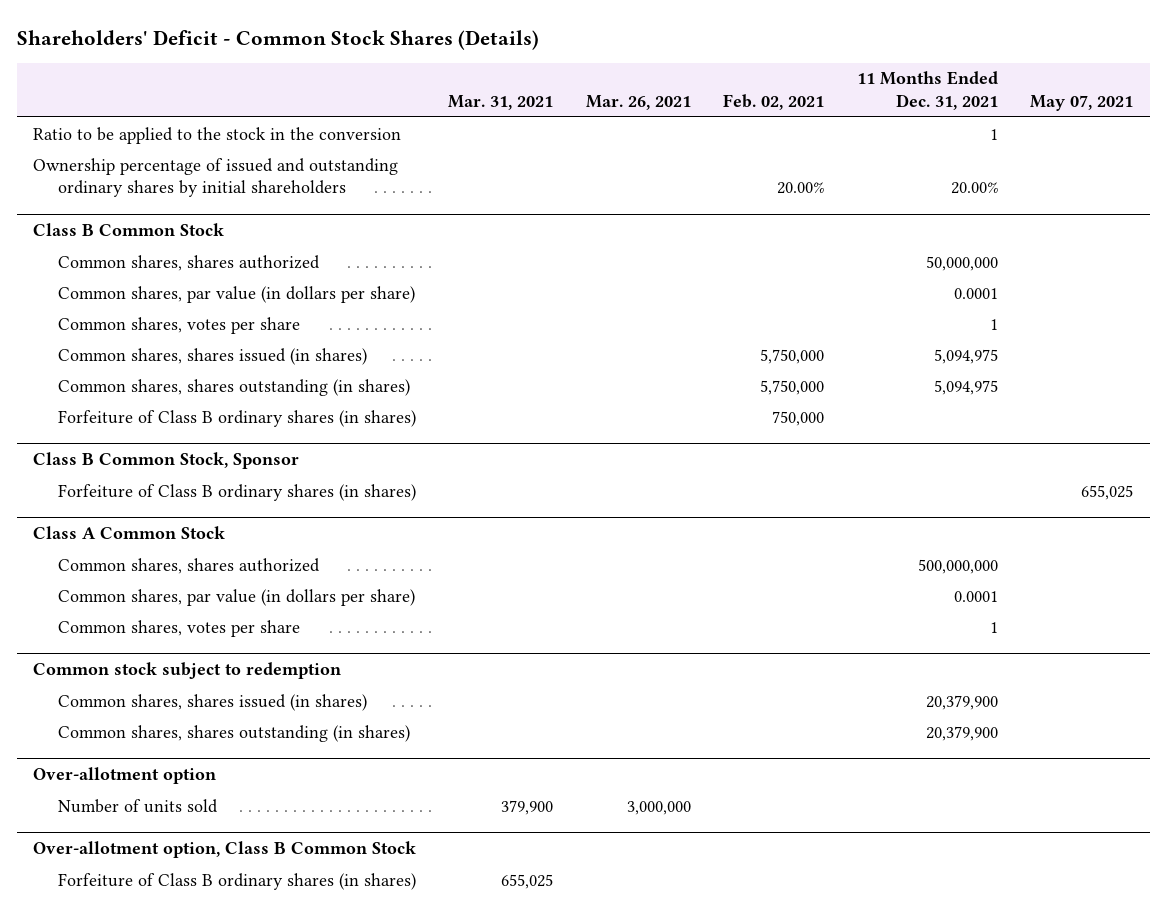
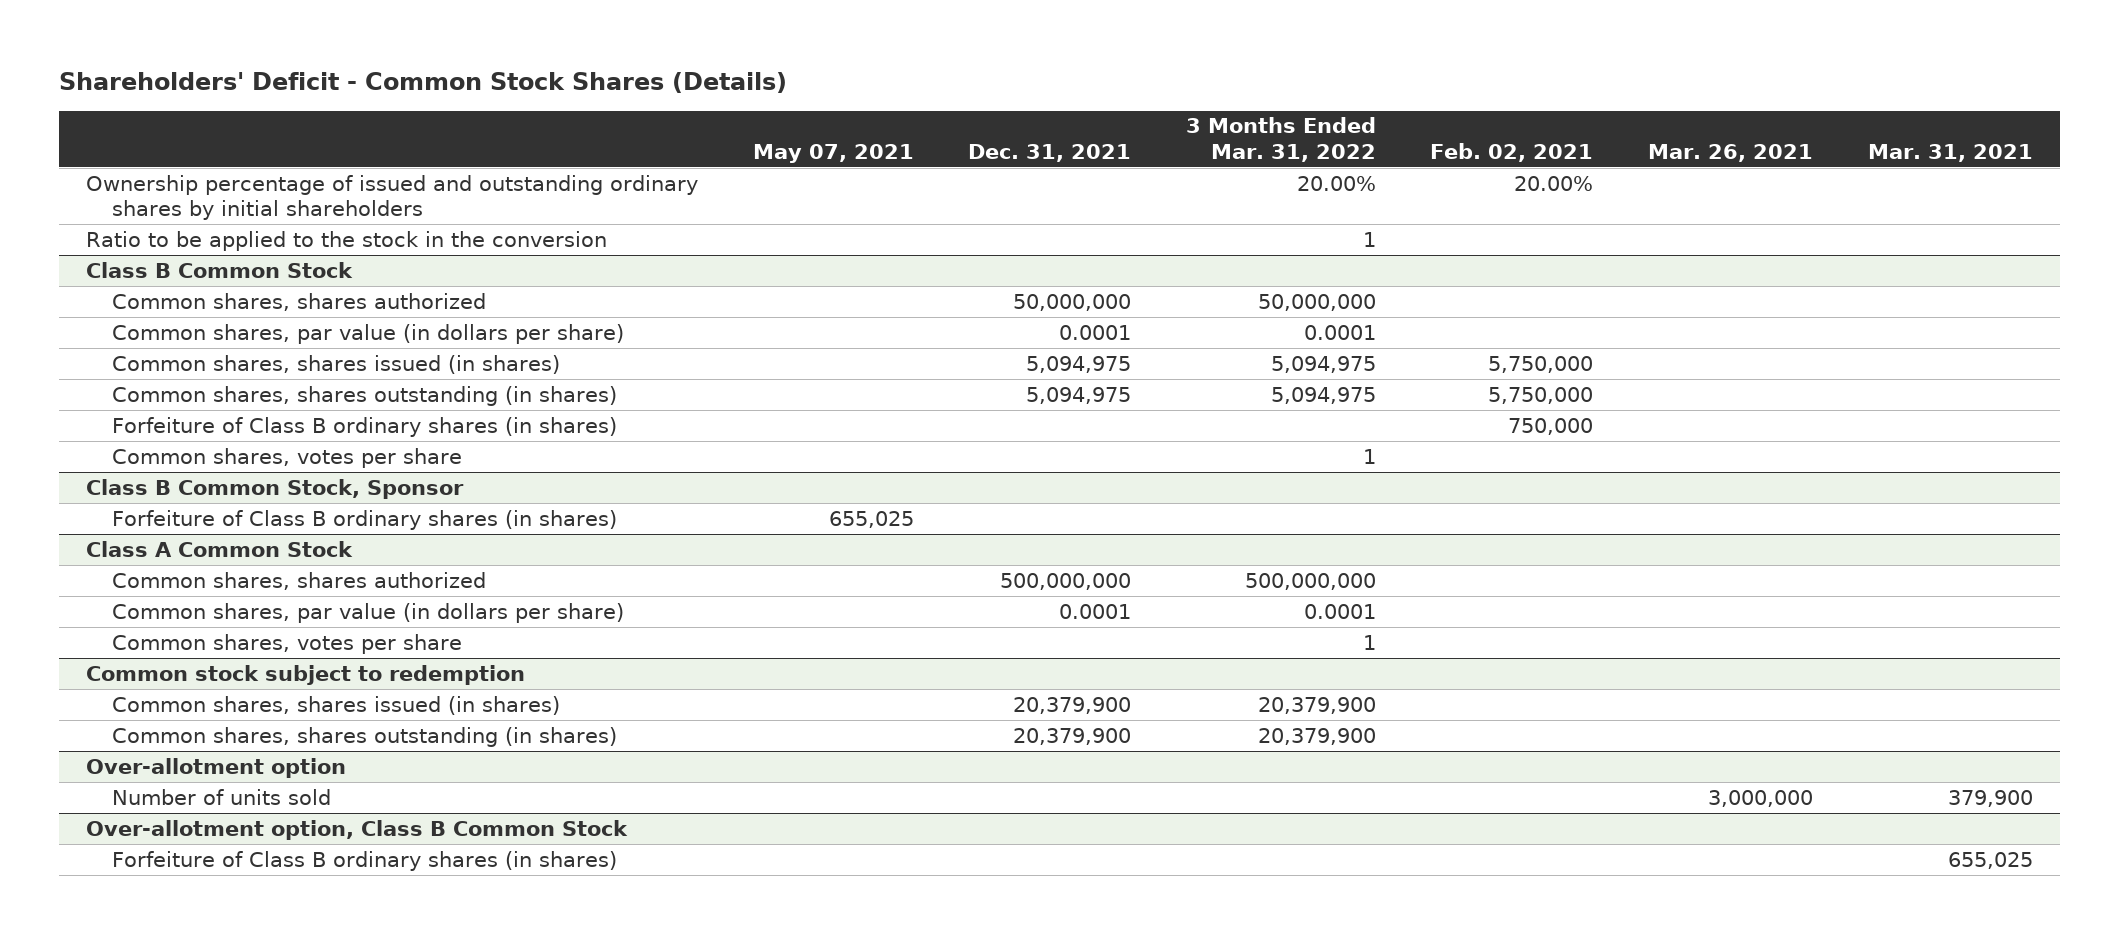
[856,71,998,111] 11 Months Ended Dec. 31, 2021 -> none
none -> [968,143,1132,162] Dec. 31, 2021
none -> [1185,117,1376,162] 3 Months Ended Mar. 31, 2022
[32,126,401,144] Ratio to be applied to the stock in the conversion -> [85,230,607,251] Ratio to be applied to the stock in the conversion
[57,316,300,334] Common shares, votes per share -> [112,447,463,468] Common shares, votes per share

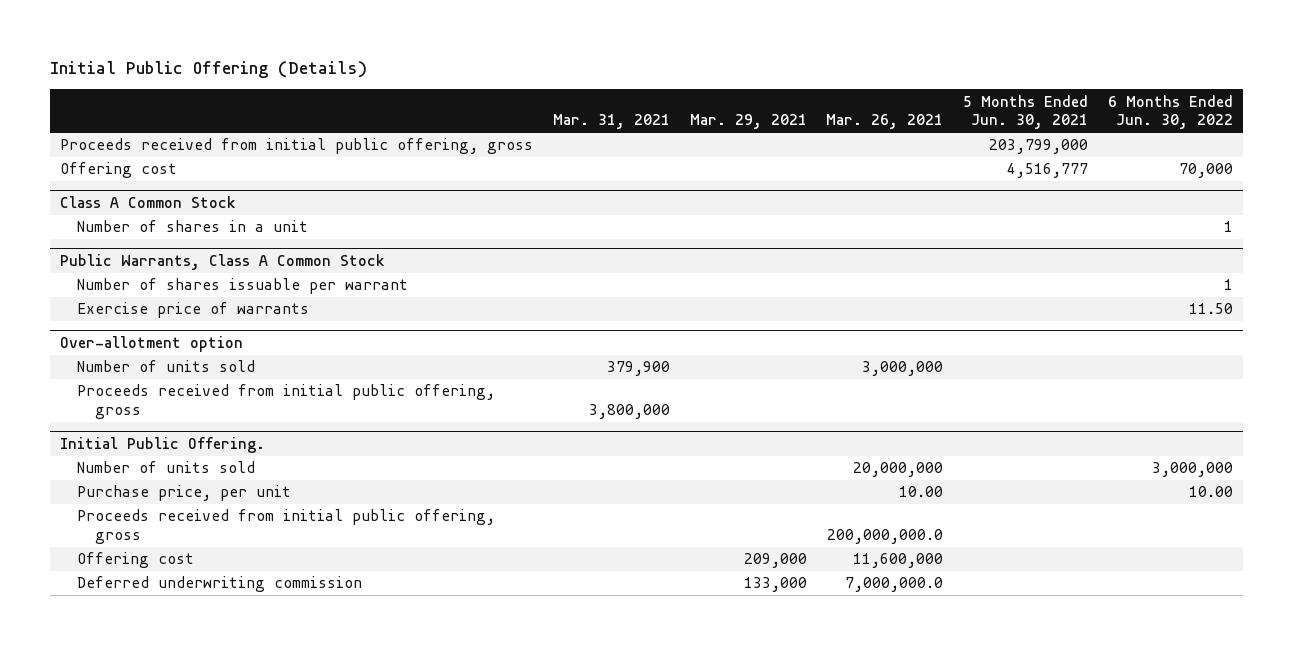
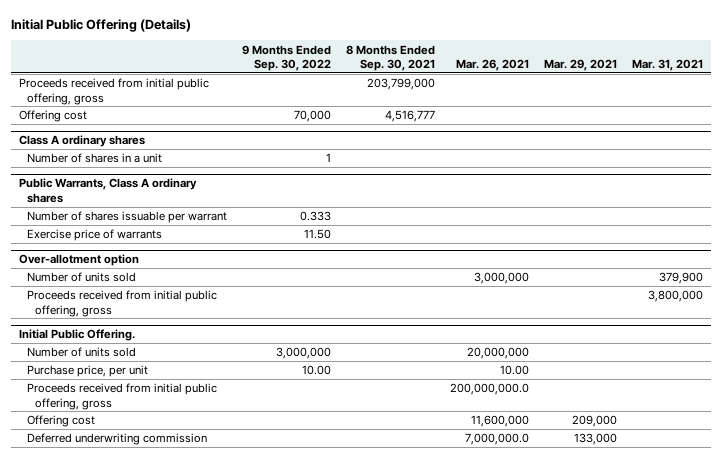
[962,94,1088,130] 5 Months Ended Jun. 30, 2021 -> none
[1107,94,1233,130] 6 Months Ended Jun. 30, 2022 -> none
none -> [241,44,331,71] 9 Months Ended Sep. 30, 2022
none -> [346,44,436,71] 8 Months Ended Sep. 30, 2021
[60,195,237,208] Class A Common Stock -> [18,135,145,148] Class A ordinary shares
[60,253,386,270] Public Warrants, Class A Common Stock -> [18,178,197,203] Public Warrants, Class A ordinary shares

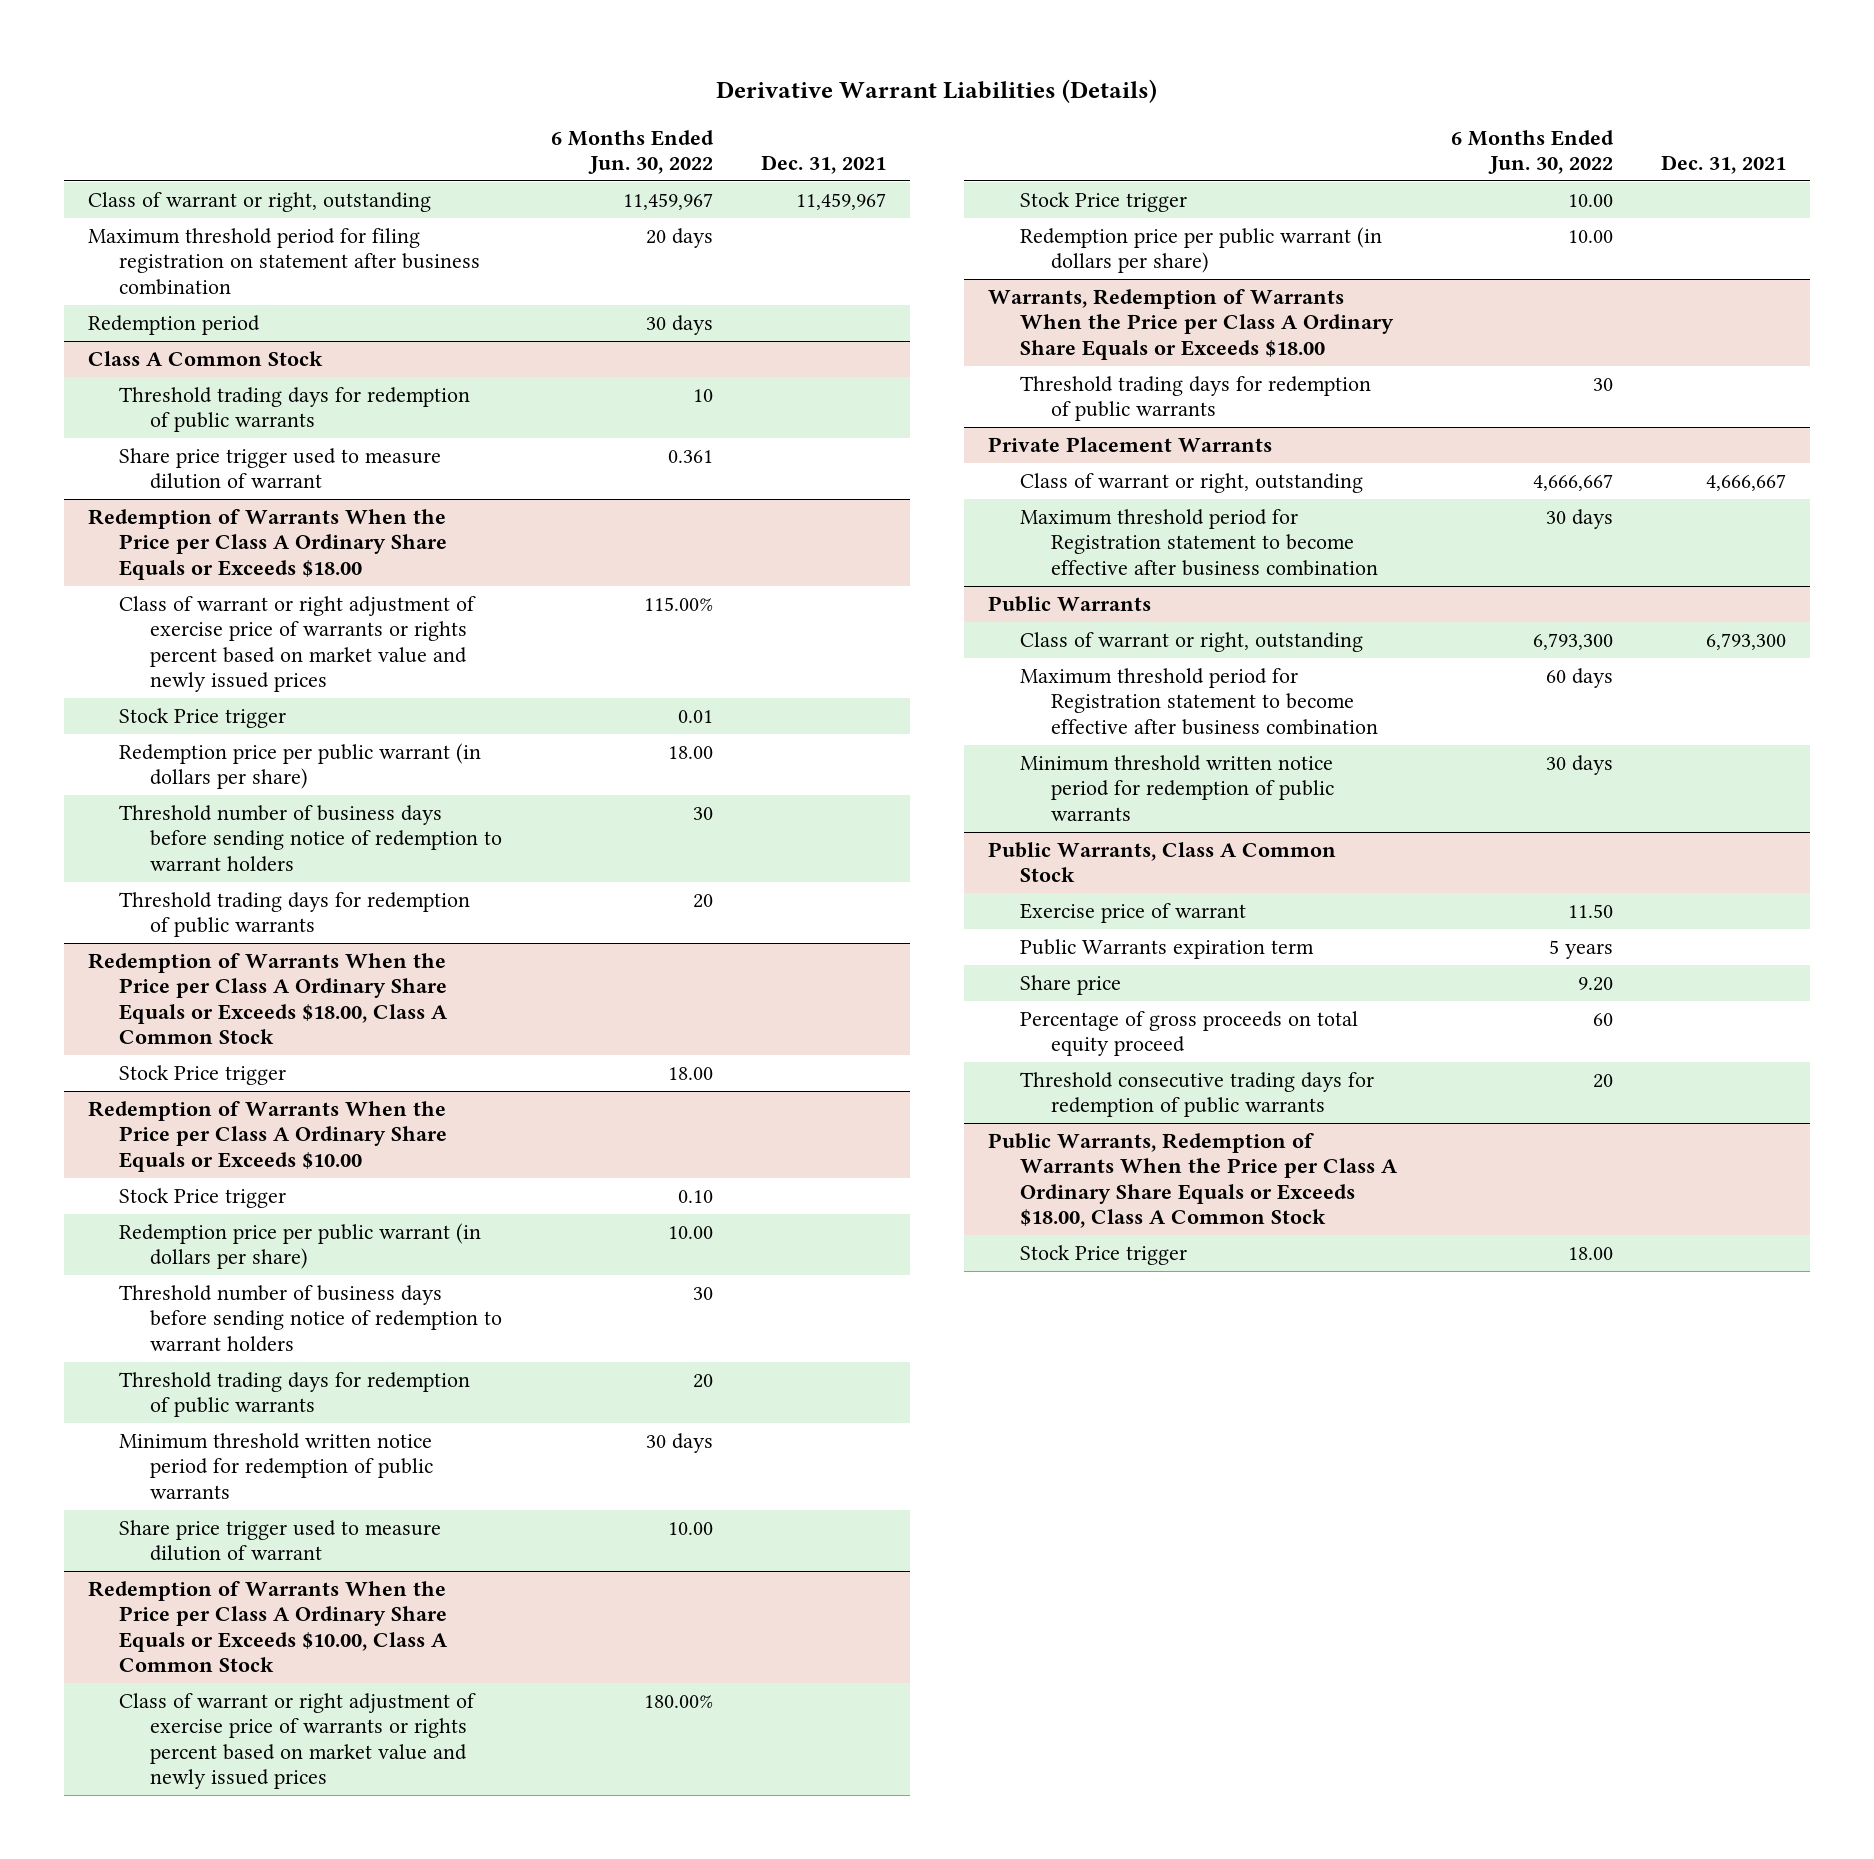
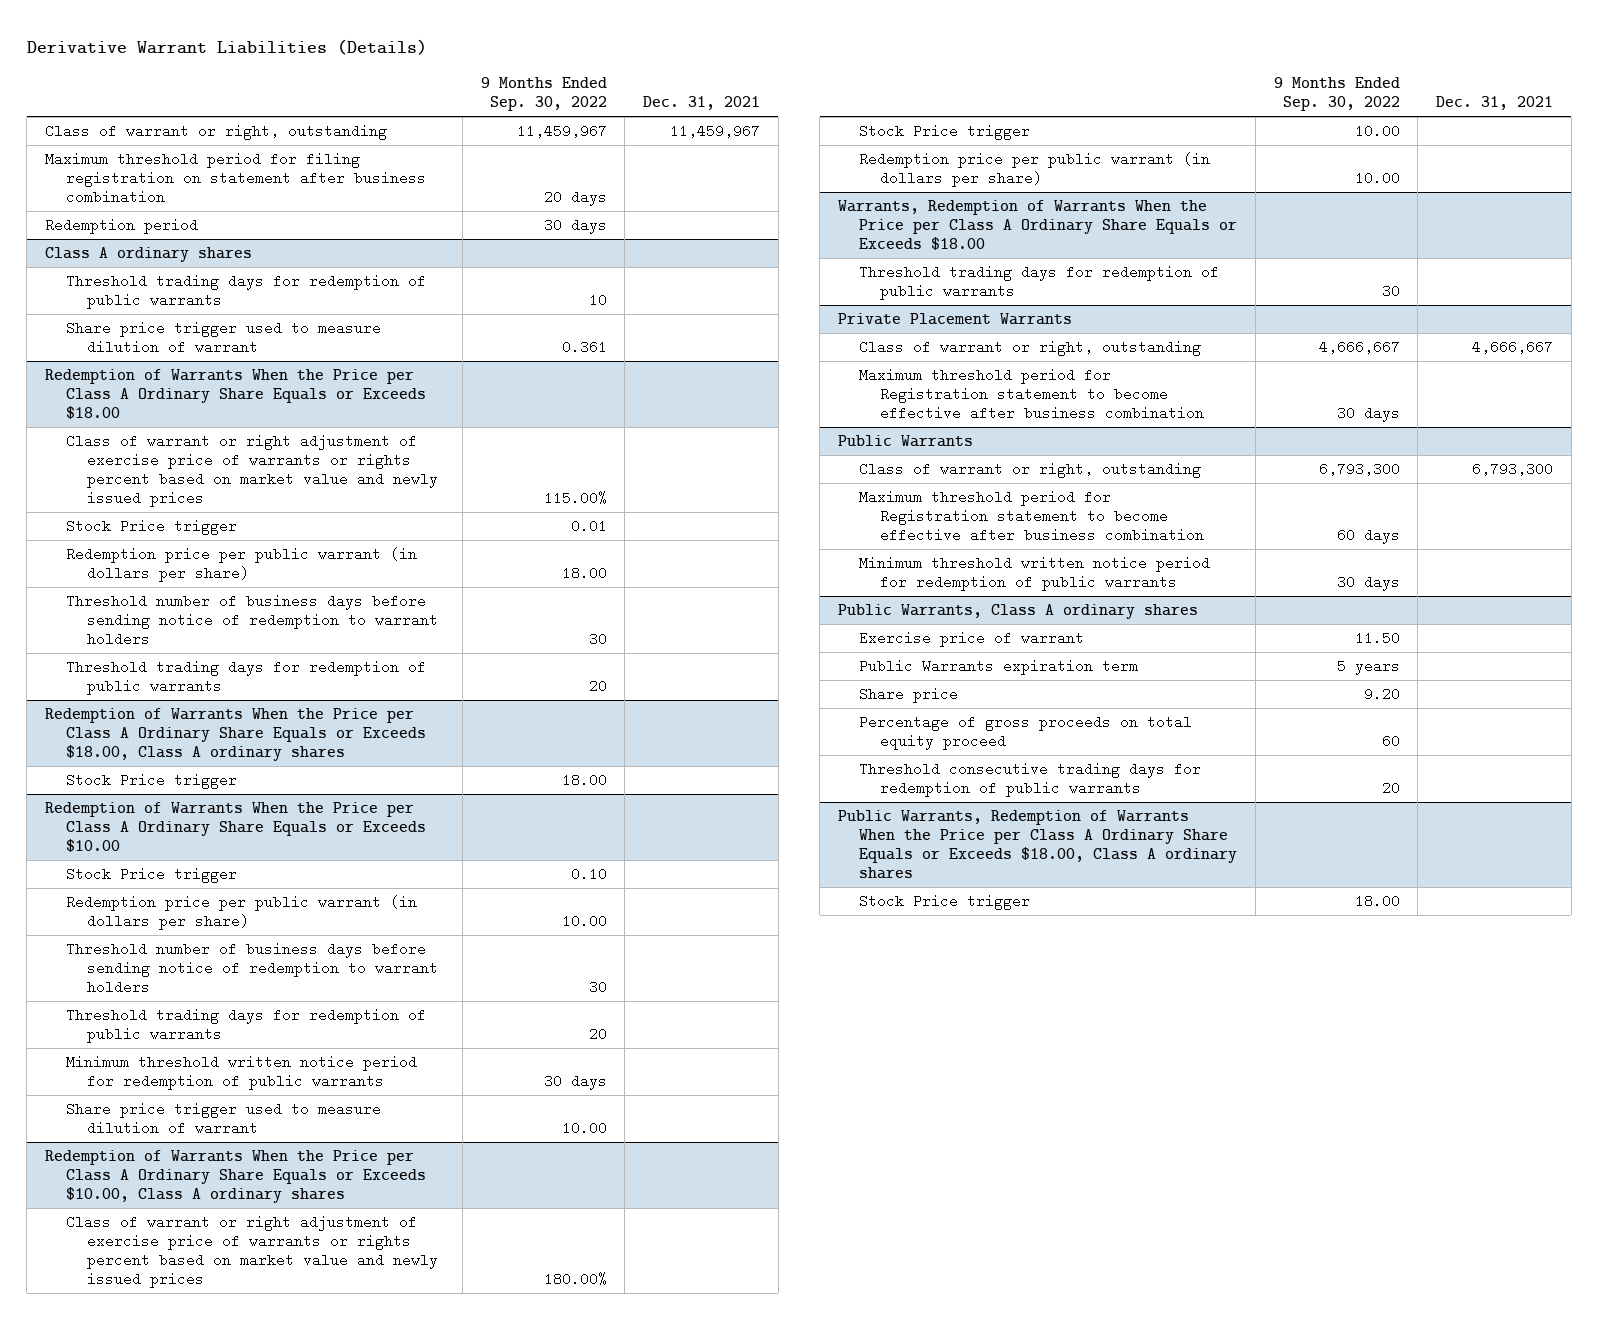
[550,129,714,175] 6 Months Ended Jun. 30, 2022 -> none
none -> [480,77,607,112] 9 Months Ended Sep. 30, 2022
[88,350,324,366] Class A Common Stock -> [45,247,253,263] Class A ordinary shares
[88,952,449,1045] Redemption of Warrants When the Price per Class A Ordinary Share Equals or Exceeds $18.00, Class A Common Stock -> [45,708,427,762] Redemption of Warrants When the Price per Class A Ordinary Share Equals or Exceeds $18.00, Class A ordinary shares
[88,1580,449,1673] Redemption of Warrants When the Price per Class A Ordinary Share Equals or Exceeds $10.00, Class A Common Stock -> [45,1150,427,1204] Redemption of Warrants When the Price per Class A Ordinary Share Equals or Exceeds $10.00, Class A ordinary shares
[988,841,1337,883] Public Warrants, Class A Common Stock -> [838,604,1199,620] Public Warrants, Class A ordinary shares
[988,1132,1398,1229] Public Warrants, Redemption of Warrants When the Price per Class A Ordinary Share Equals or Exceeds $18.00, Class A Common Stock -> [838,810,1238,880] Public Warrants, Redemption of Warrants When the Price per Class A Ordinary Share Equals or Exceeds $18.00, Class A ordinary shares

